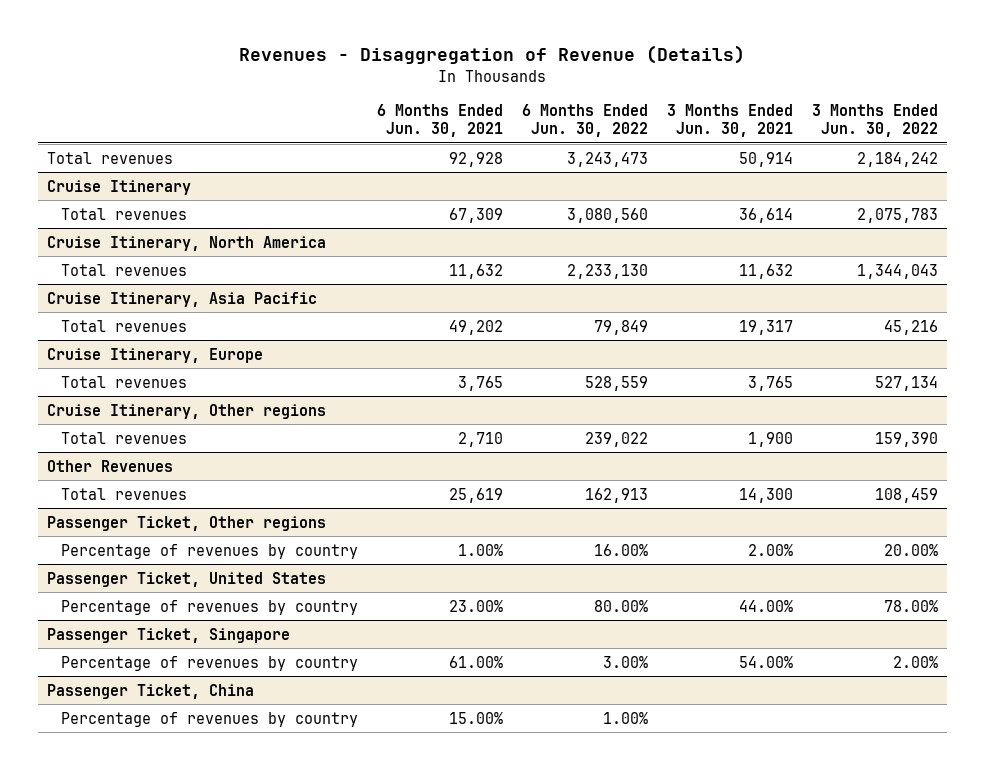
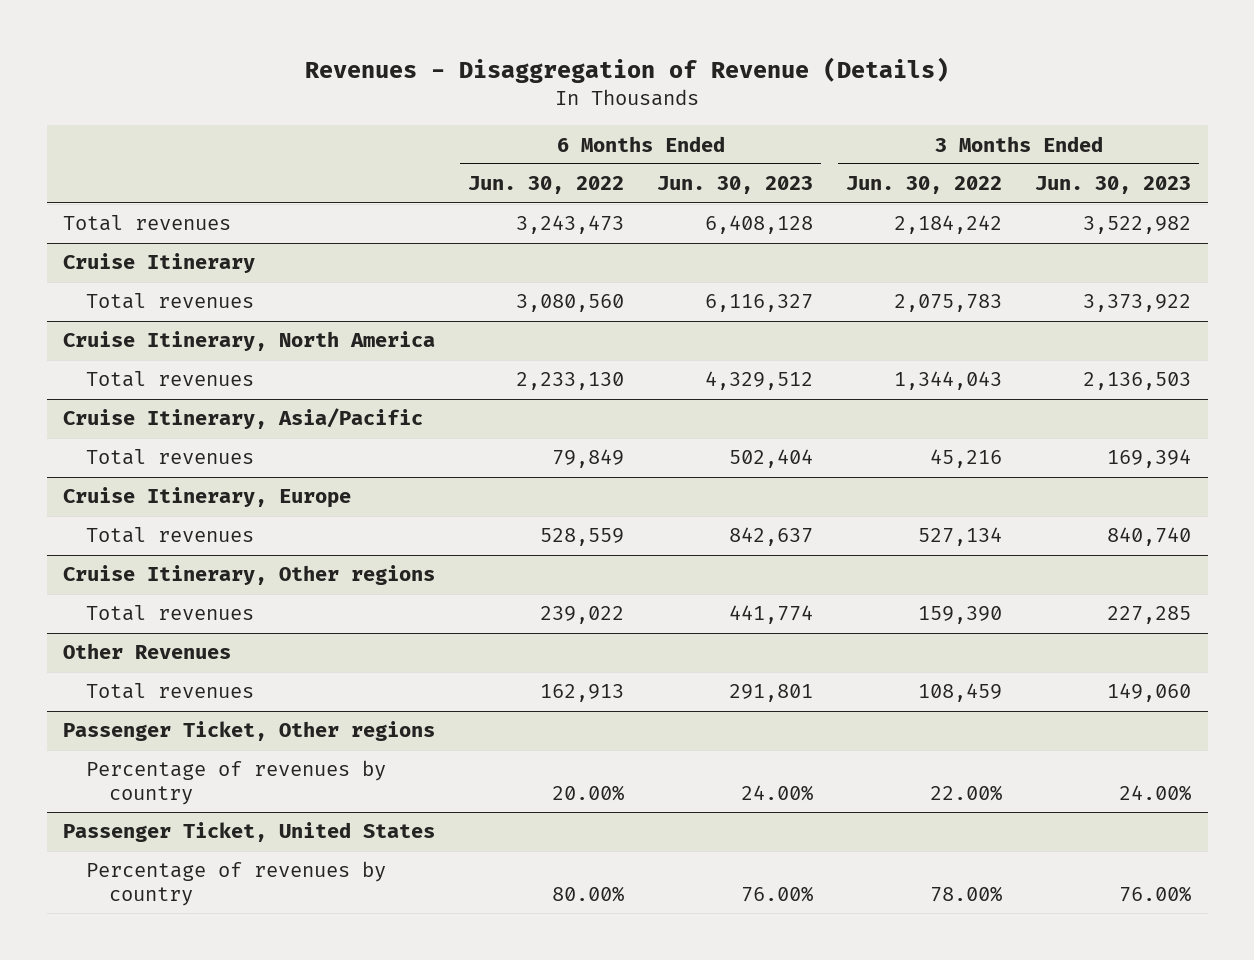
[376,104,503,138] 6 Months Ended Jun. 30, 2021 -> none
[666,104,793,138] 3 Months Ended Jun. 30, 2021 -> none
none -> [657,176,814,195] Jun. 30, 2023
none -> [1035,176,1192,195] Jun. 30, 2023
[47,291,318,307] Cruise Itinerary, Asia Pacific -> [63,408,424,430] Cruise Itinerary, Asia/Pacific
[593,543,648,556] 16.00% -> [552,785,625,802] 20.00%
[883,543,938,556] 20.00% -> [930,785,1003,802] 22.00%
[47,627,291,643] Passenger Ticket, Singapore -> none
[60,655,358,671] Percentage of revenues by country -> none
[47,683,255,699] Passenger Ticket, China -> none
[60,711,358,727] Percentage of revenues by country -> none

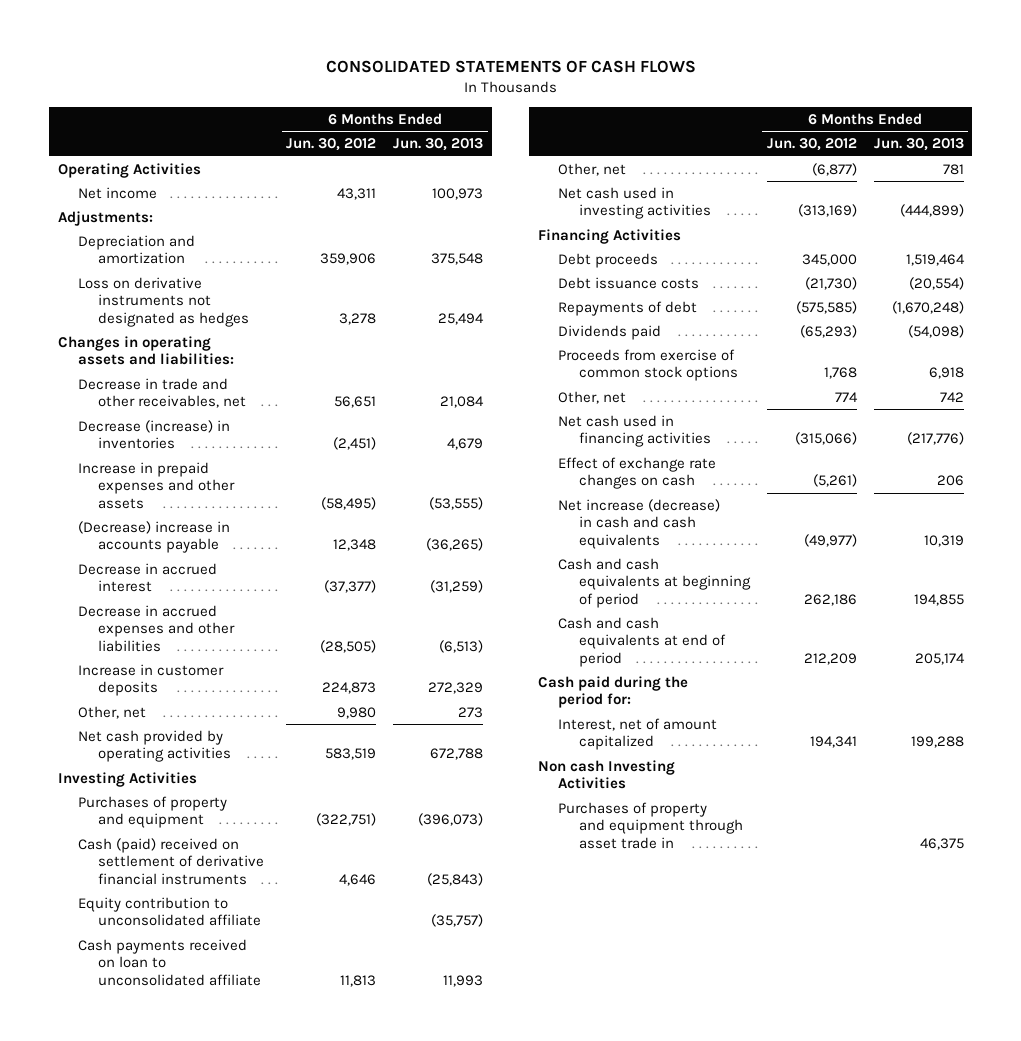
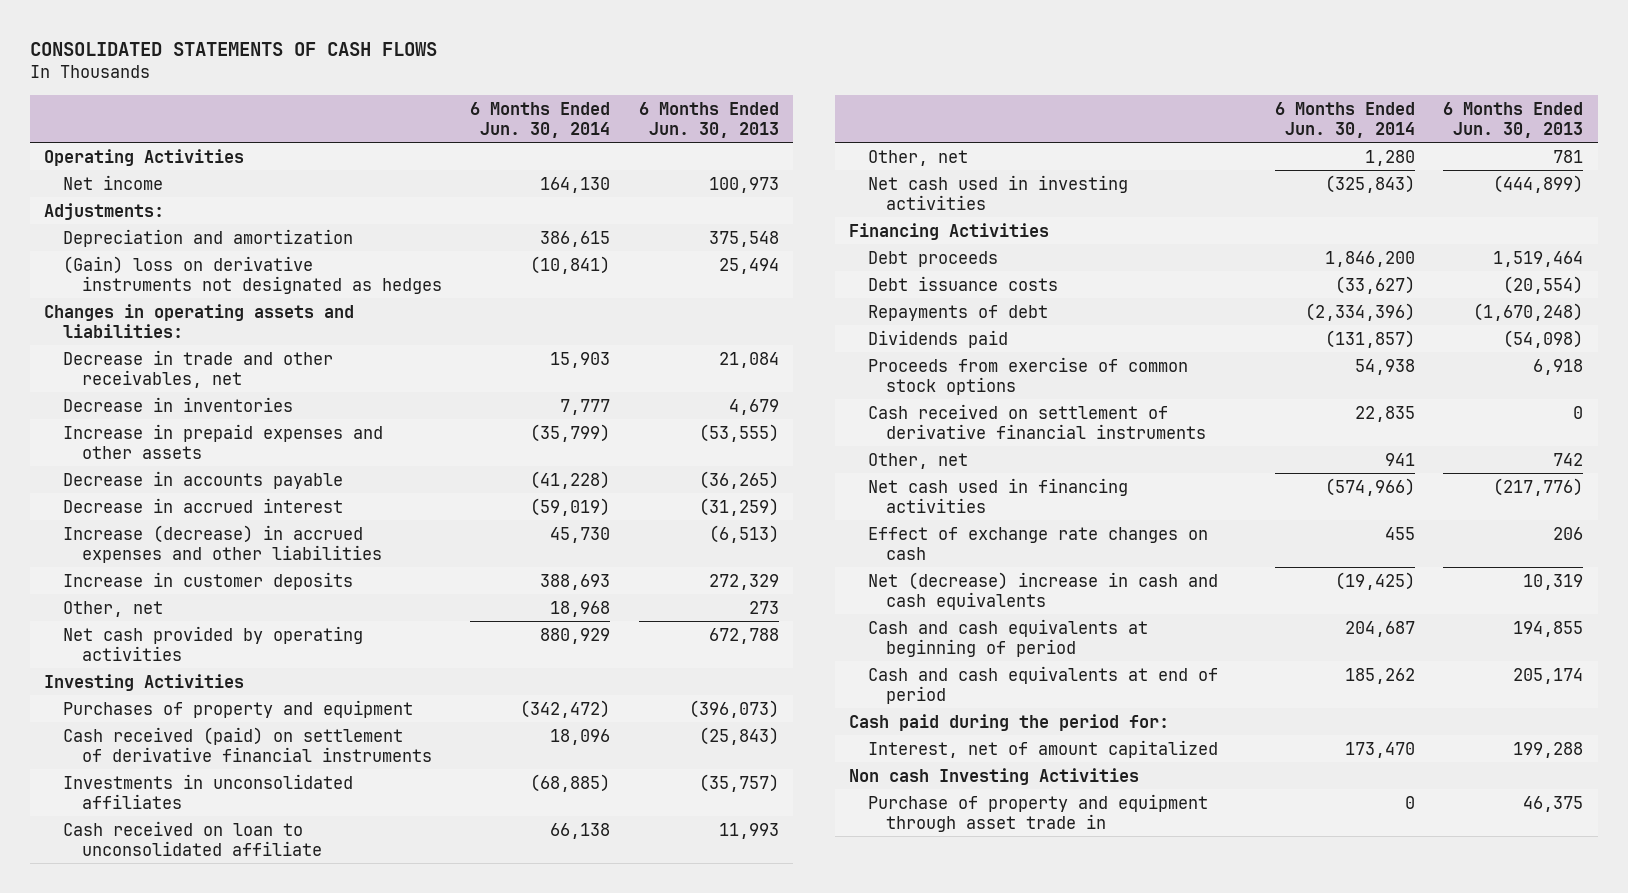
[286,138,377,152] Jun. 30, 2012 -> none
none -> [470,101,611,139] 6 Months Ended Jun. 30, 2014
[77,276,250,327] Loss on derivative instruments not designated as hedges -> [62,255,442,294] (Gain) loss on derivative instruments not designated as hedges
[77,419,230,450] Decrease (increase) in inventories -> [62,396,293,412] Decrease in inventories
[77,520,230,554] (Decrease) increase in accounts payable -> [62,470,343,489] Decrease in accounts payable
[77,604,236,652] Decrease in accrued expenses and other liabilities -> [62,524,382,563] Increase (decrease) in accrued expenses and other liabilities
[77,837,265,885] Cash (paid) received on settlement of derivative financial instruments -> [62,726,432,762] Cash received (paid) on settlement of derivative financial instruments
[77,896,262,927] Equity contribution to unconsolidated affiliate -> [62,773,353,809] Investments in unconsolidated affiliates
[77,938,262,986] Cash payments received on loan to unconsolidated affiliate -> [62,820,322,856] Cash received on loan to unconsolidated affiliate
none -> [867,403,1207,439] Cash received on settlement of derivative financial instruments
[558,498,721,549] Net increase (decrease) in cash and cash equivalents -> [867,571,1218,610] Net (decrease) increase in cash and cash equivalents
[558,801,743,849] Purchases of property and equipment through asset trade in -> [867,793,1208,832] Purchase of property and equipment through asset trade in

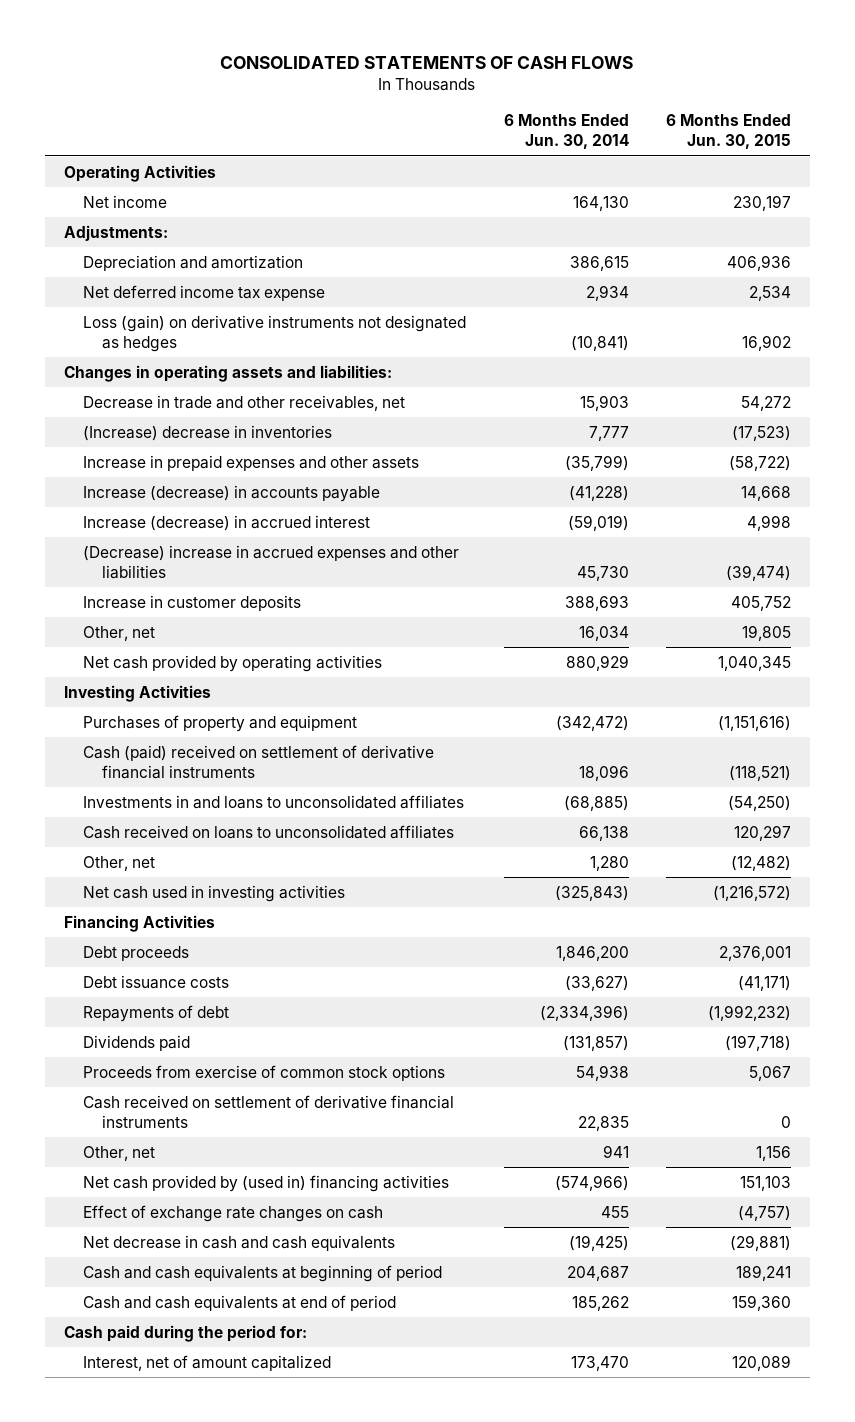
[638,101,779,139] 6 Months Ended Jun. 30, 2013 -> none
none -> [665,114,791,150] 6 Months Ended Jun. 30, 2015
none -> [83,284,326,301] Net deferred income tax expense
[62,255,442,294] (Gain) loss on derivative instruments not designated as hedges -> [83,314,467,352] Loss (gain) on derivative instruments not designated as hedges
[62,396,293,412] Decrease in inventories -> [83,424,333,441] (Increase) decrease in inventories
[62,470,343,489] Decrease in accounts payable -> [83,484,381,502] Increase (decrease) in accounts payable
[62,497,343,513] Decrease in accrued interest -> [83,514,371,531] Increase (decrease) in accrued interest
[62,524,382,563] Increase (decrease) in accrued expenses and other liabilities -> [83,544,460,579] (Decrease) increase in accrued expenses and other liabilities
[550,600,611,617] 18,968 -> [578,625,629,641] 16,034
[62,726,432,762] Cash received (paid) on settlement of derivative financial instruments -> [83,744,435,779] Cash (paid) received on settlement of derivative financial instruments
[62,773,353,809] Investments in unconsolidated affiliates -> [83,794,465,809] Investments in and loans to unconsolidated affiliates
[62,820,322,856] Cash received on loan to unconsolidated affiliate -> [83,824,455,839] Cash received on loans to unconsolidated affiliates
[867,477,1128,513] Net cash used in financing activities -> [83,1174,450,1192] Net cash provided by (used in) financing activities
[867,571,1218,610] Net (decrease) increase in cash and cash equivalents -> [83,1234,396,1251] Net decrease in cash and cash equivalents
[848,767,1139,785] Non cash Investing Activities -> none
[867,793,1208,832] Purchase of property and equipment through asset trade in -> none

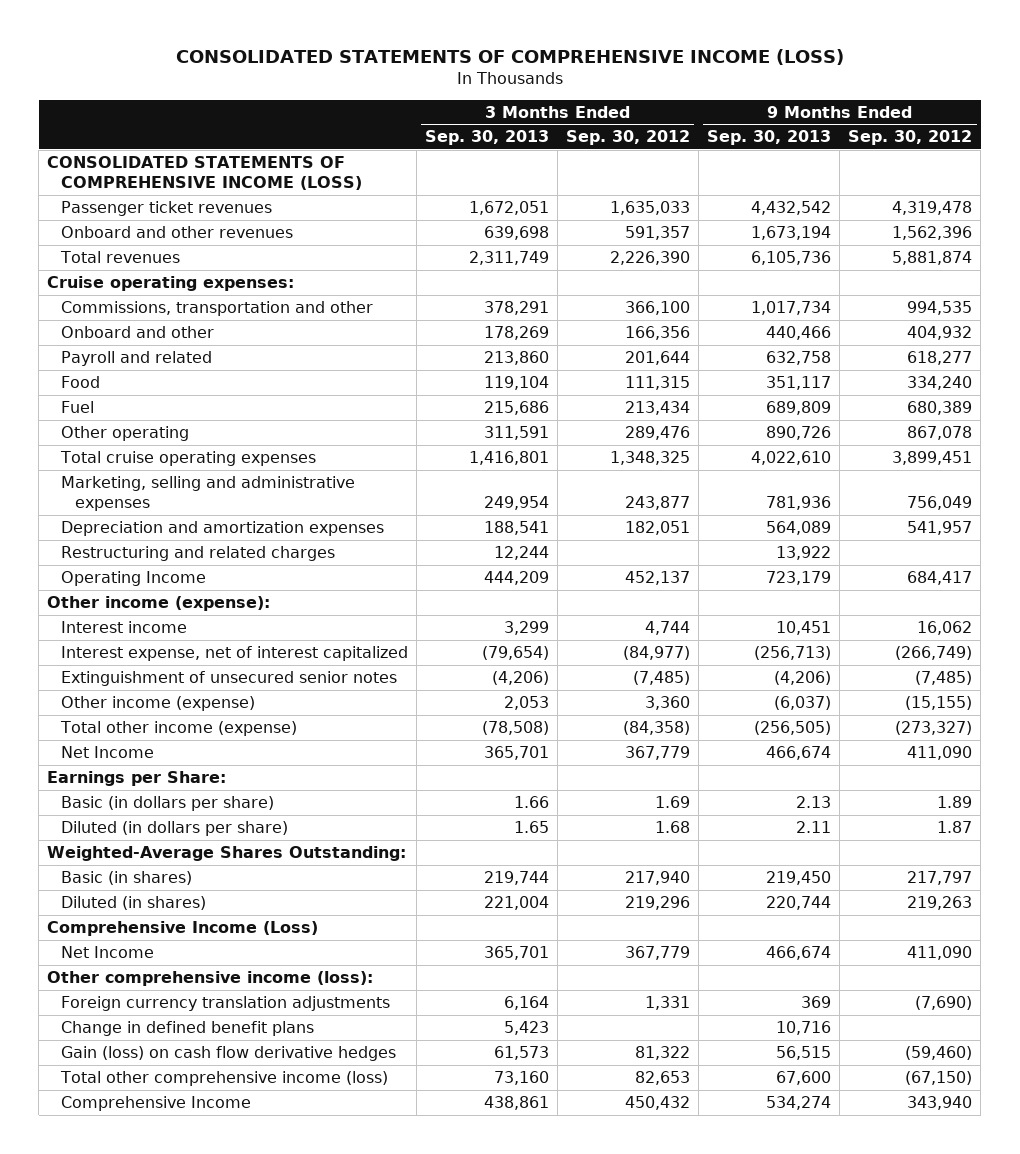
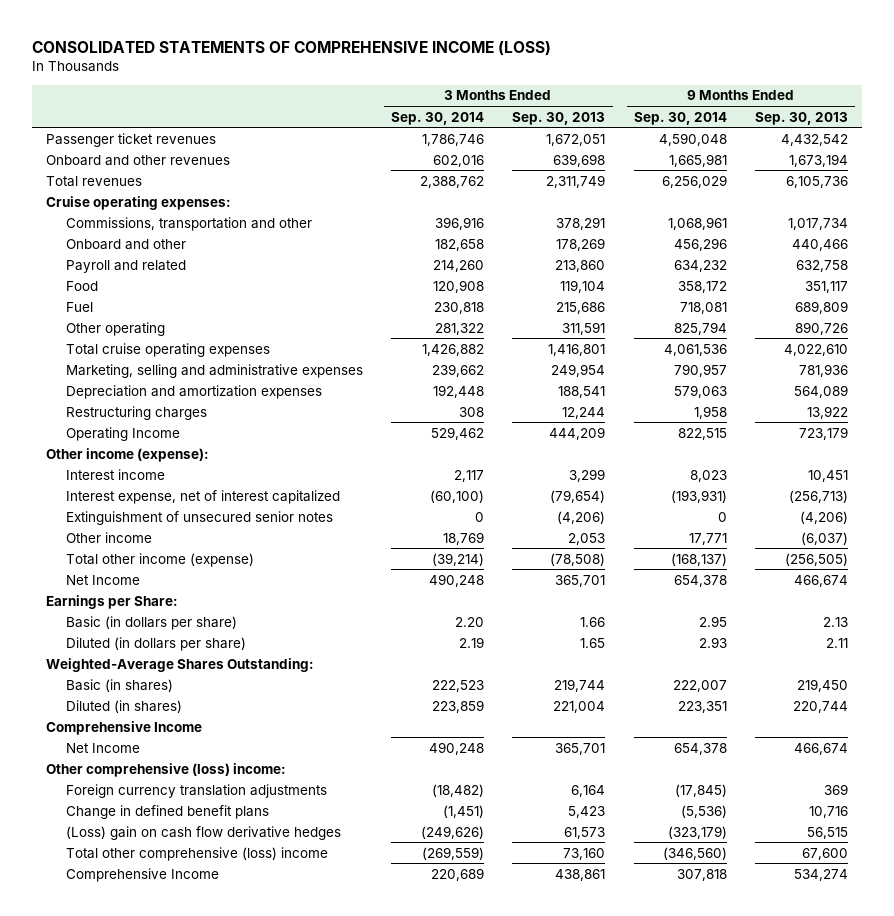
[566,130,691,146] Sep. 30, 2012 -> none
[848,130,973,146] Sep. 30, 2012 -> none
none -> [391,111,485,125] Sep. 30, 2014
none -> [633,111,727,125] Sep. 30, 2014
[47,155,362,191] CONSOLIDATED STATEMENTS OF COMPREHENSIVE INCOME (LOSS) -> none
[60,545,335,561] Restructuring and related charges -> [66,405,208,420] Restructuring charges
[60,695,255,711] Other income (expense) -> [66,531,153,543] Other income
[47,920,319,936] Comprehensive Income (Loss) -> [45,720,202,735] Comprehensive Income
[47,970,374,986] Other comprehensive income (loss): -> [45,762,286,777] Other comprehensive (loss) income:
[60,1045,396,1061] Gain (loss) on cash flow derivative hedges -> [66,825,342,840] (Loss) gain on cash flow derivative hedges
[59,1070,388,1086] Total other comprehensive income (loss) -> [66,846,329,861] Total other comprehensive (loss) income

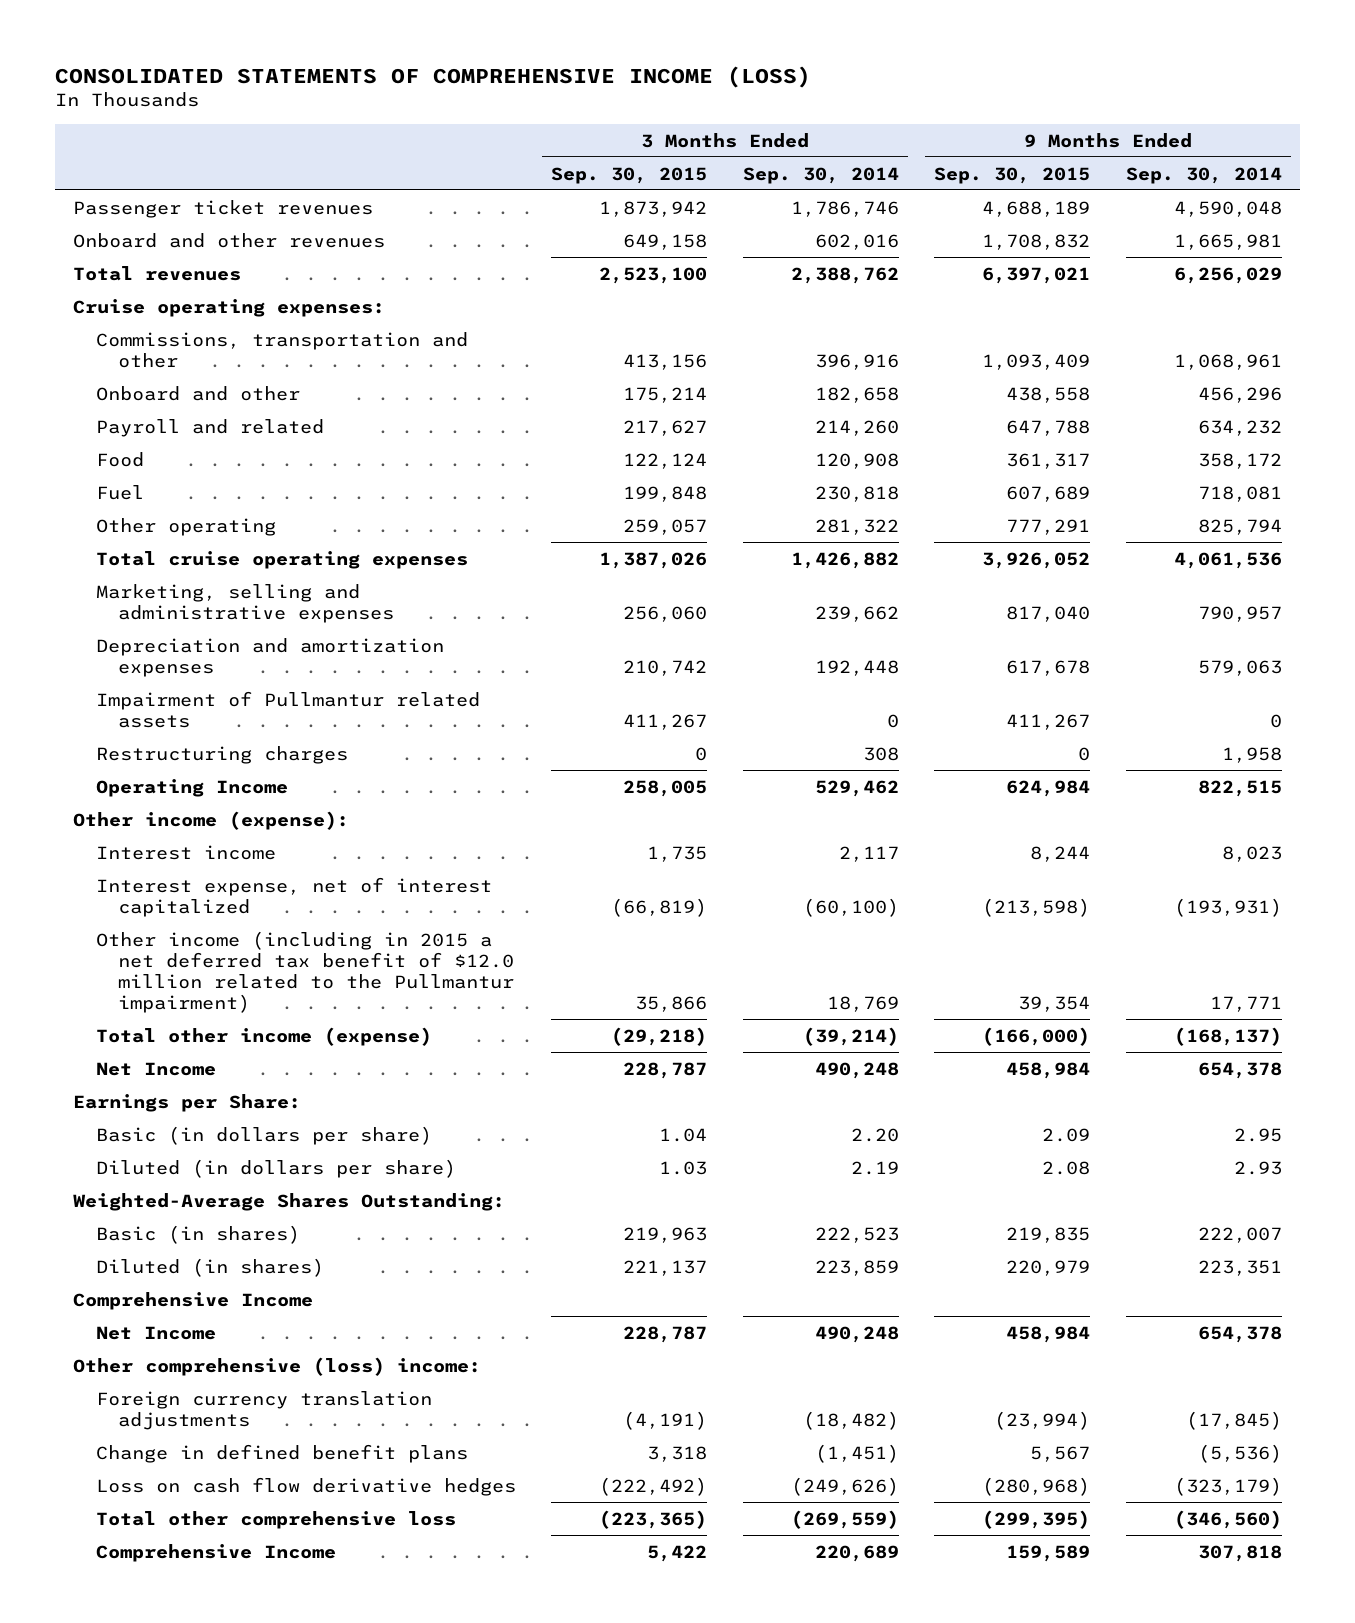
[512,111,606,125] Sep. 30, 2013 -> none
[754,111,848,125] Sep. 30, 2013 -> none
none -> [551,166,708,184] Sep. 30, 2015
none -> [934,166,1091,184] Sep. 30, 2015
none -> [95,690,480,728] Impairment of Pullmantur related assets
[66,510,334,525] Extinguishment of unsecured senior notes -> none
[66,531,153,543] Other income -> [95,930,515,1013] Other income (including in 2015 a net deferred tax benefit of $12.0 million related to the Pullmantur impairment)
[66,825,342,840] (Loss) gain on cash flow derivative hedges -> [95,1476,516,1496] Loss on cash flow derivative hedges
[66,846,329,861] Total other comprehensive (loss) income -> [95,1510,456,1529] Total other comprehensive loss

